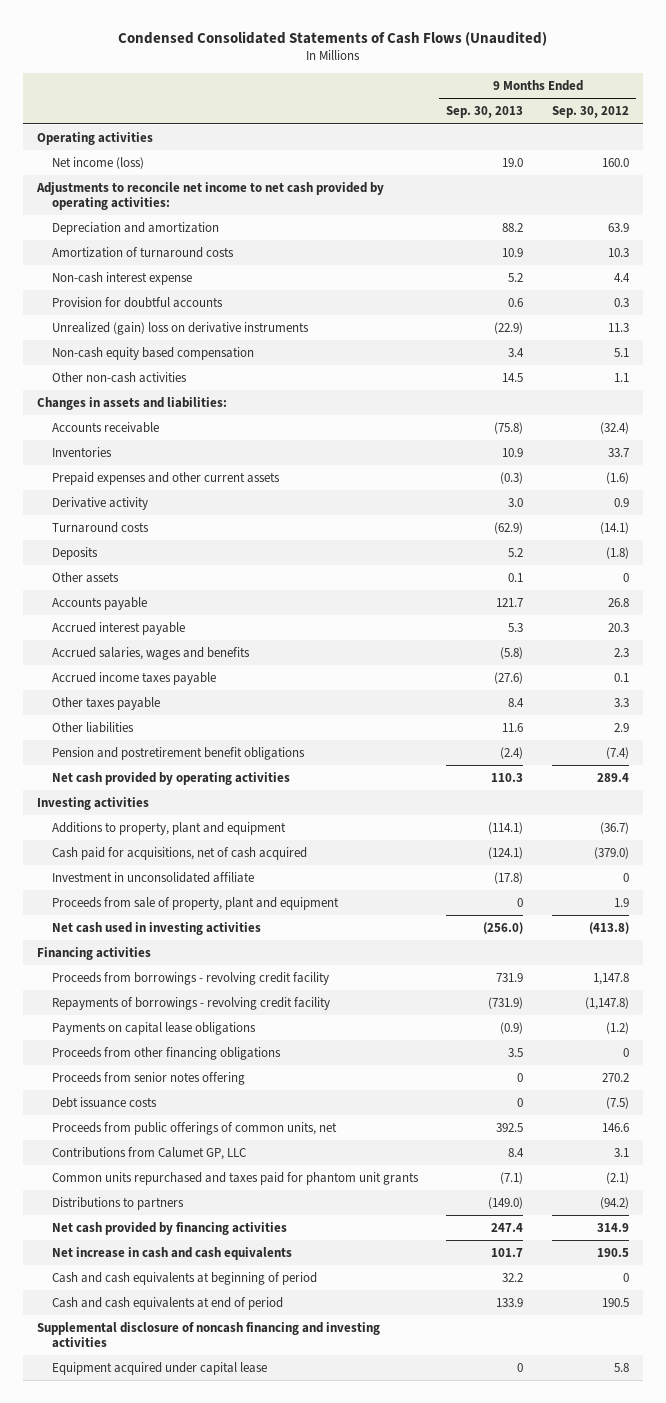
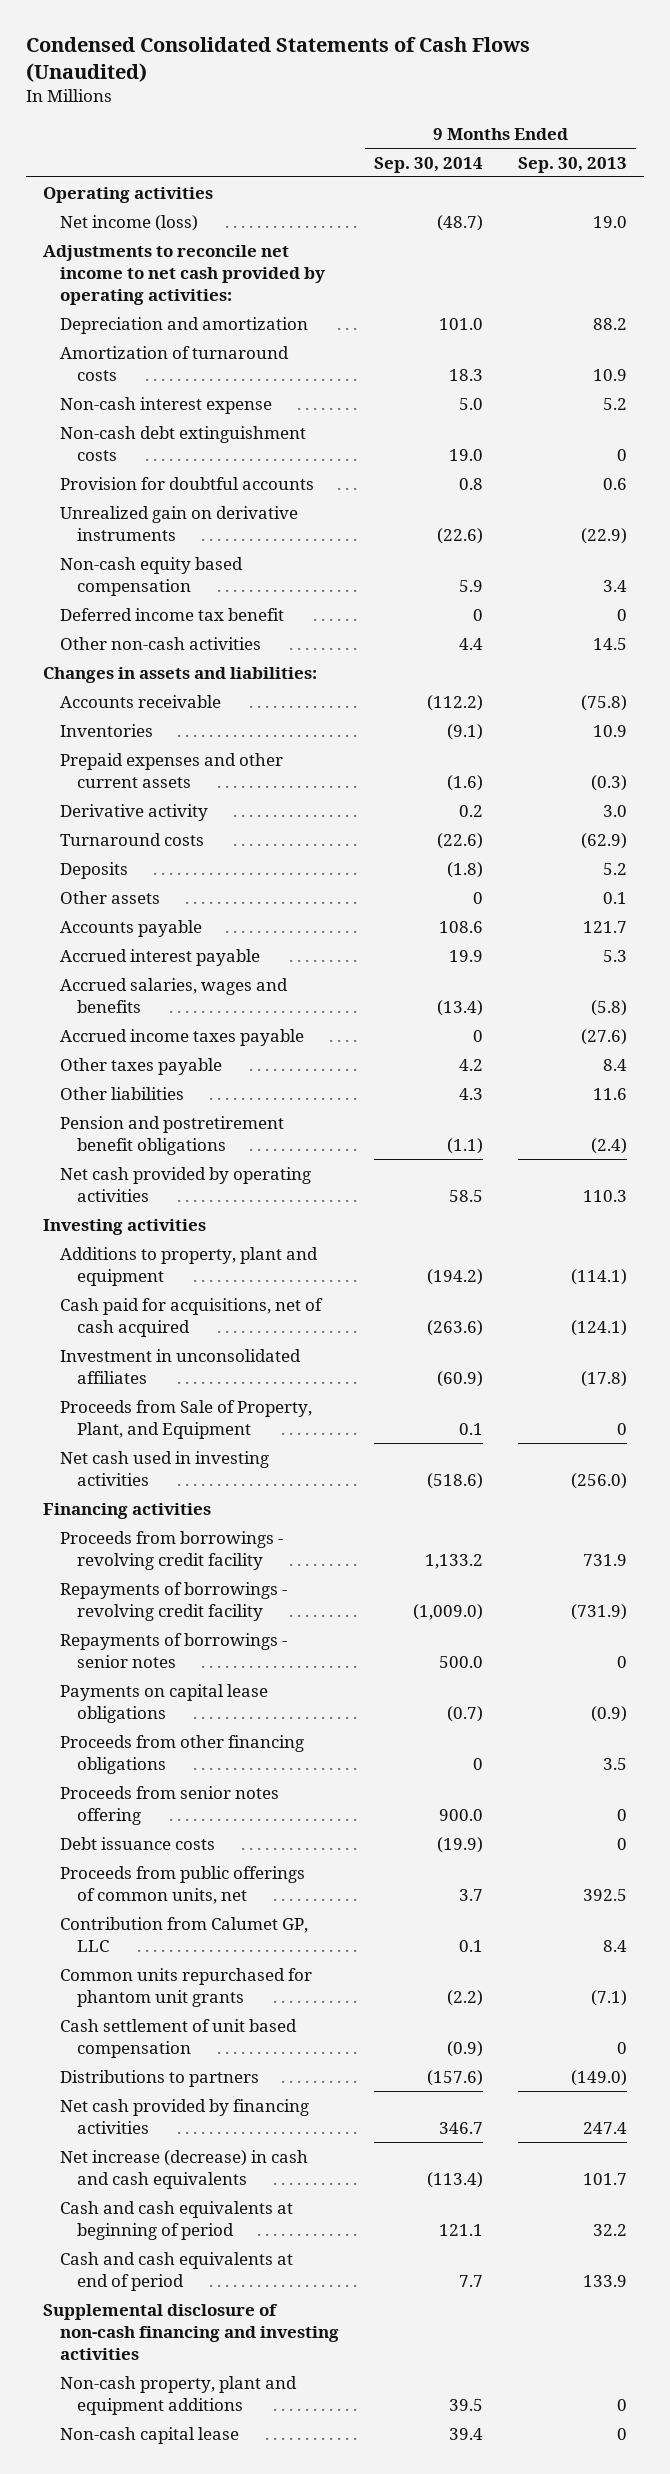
[551,106,629,119] Sep. 30, 2012 -> none
none -> [374,156,484,173] Sep. 30, 2014
none -> [60,425,307,461] Non-cash debt extinguishment costs
[51,321,309,335] Unrealized (gain) loss on derivative instruments -> [60,505,299,541] Unrealized gain on derivative instruments
none -> [60,607,285,621] Deferred income tax benefit
[51,871,254,883] Investment in unconsolidated affiliate -> [60,1348,302,1384] Investment in unconsolidated affiliates
[51,896,339,910] Proceeds from sale of property, plant and equipment -> [60,1399,313,1439] Proceeds from Sale of Property, Plant, and Equipment
none -> [60,1632,288,1668] Repayments of borrowings - senior notes
[51,1146,246,1160] Contributions from Calumet GP, LLC -> [60,1916,309,1952] Contribution from Calumet GP, LLC
[51,1171,419,1185] Common units repurchased and taxes paid for phantom unit grants -> [60,1967,313,2007] Common units repurchased for phantom unit grants
none -> [60,2018,298,2058] Cash settlement of unit based compensation
[51,1246,292,1260] Net increase in cash and cash equivalents -> [60,2149,309,2189] Net increase (decrease) in cash and cash equivalents
[36,1321,380,1348] Supplemental disclosure of noncash financing and investing activities -> [43,2303,340,2360] Supplemental disclosure of non-cash financing and investing activities
[51,1361,267,1375] Equipment acquired under capital lease -> [60,2375,298,2415] Non-cash property, plant and equipment additions
none -> [60,2426,240,2444] Non-cash capital lease

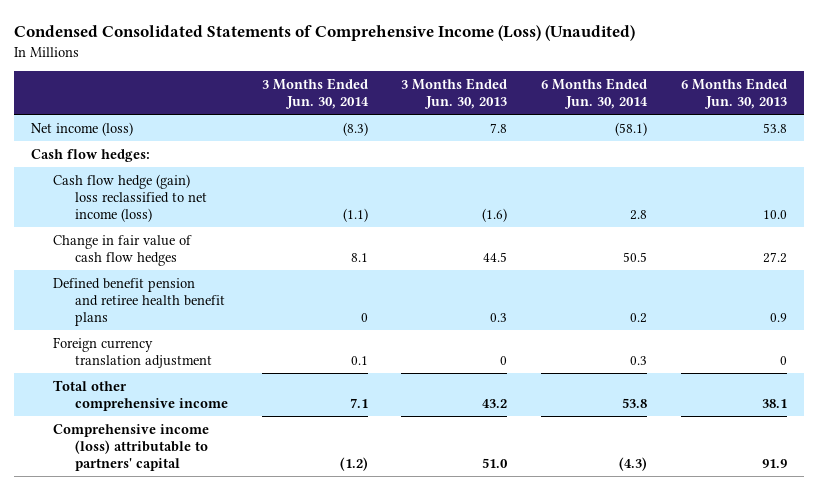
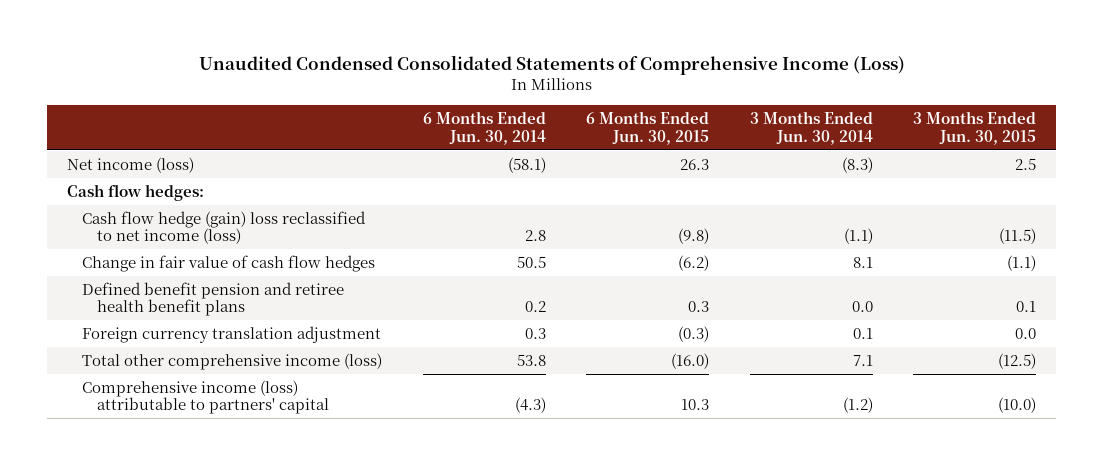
[13,24,635,41] Condensed Consolidated Statements of Comprehensive Income (Loss) (Unaudited) -> [198,55,905,76] Unaudited Condensed Consolidated Statements of Comprehensive Income (Loss)
[401,78,508,110] 3 Months Ended Jun. 30, 2013 -> none
[681,78,788,110] 6 Months Ended Jun. 30, 2013 -> none
none -> [586,111,710,145] 6 Months Ended Jun. 30, 2015
none -> [913,111,1037,145] 3 Months Ended Jun. 30, 2015
[360,312,368,322] 0 -> [851,301,873,313] 0.0
[52,379,228,411] Total other comprehensive income -> [82,352,383,370] Total other comprehensive income (loss)

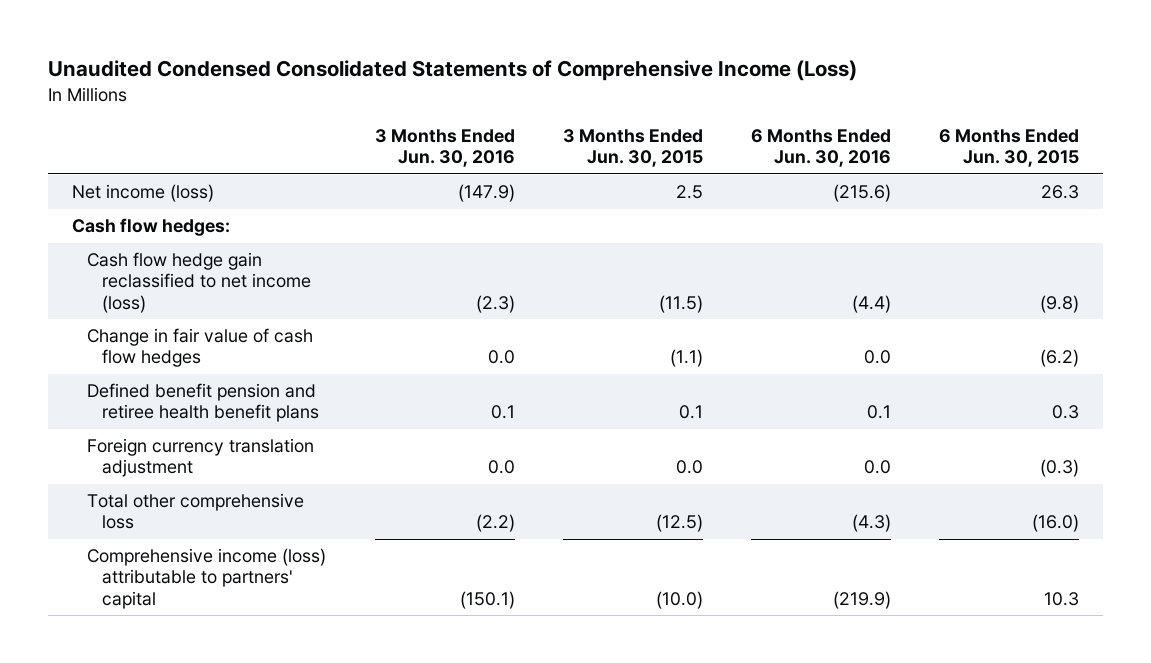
[422,111,546,145] 6 Months Ended Jun. 30, 2014 -> none
[749,111,873,145] 3 Months Ended Jun. 30, 2014 -> none
none -> [374,128,515,168] 3 Months Ended Jun. 30, 2016
none -> [750,128,891,168] 6 Months Ended Jun. 30, 2016
[82,210,367,245] Cash flow hedge (gain) loss reclassified to net income (loss) -> [87,252,312,313] Cash flow hedge gain reclassified to net income (loss)
[82,352,383,370] Total other comprehensive income (loss) -> [87,493,305,530] Total other comprehensive loss

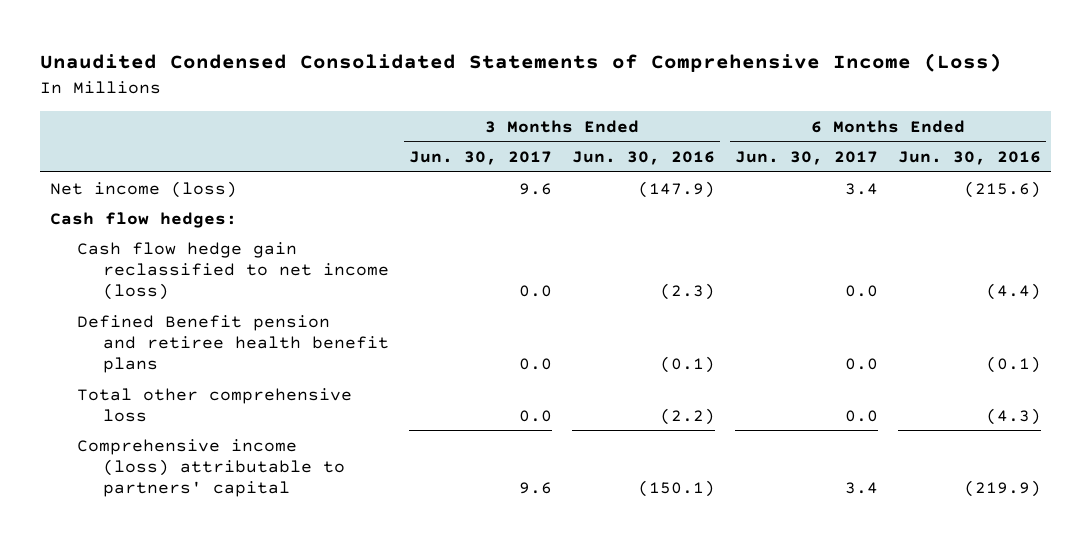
[562,128,703,168] 3 Months Ended Jun. 30, 2015 -> none
[939,128,1080,168] 6 Months Ended Jun. 30, 2015 -> none
none -> [409,150,553,165] Jun. 30, 2017
none -> [734,150,878,165] Jun. 30, 2017
[87,328,314,368] Change in fair value of cash flow hedges -> none
[87,438,315,478] Foreign currency translation adjustment -> none
[87,383,320,423] Defined benefit pension and retiree health benefit plans -> [76,314,390,373] Defined Benefit pension and retiree health benefit plans
[490,405,515,420] 0.1 -> [660,355,716,373] (0.1)
[866,405,891,420] 0.1 -> [985,355,1041,373] (0.1)

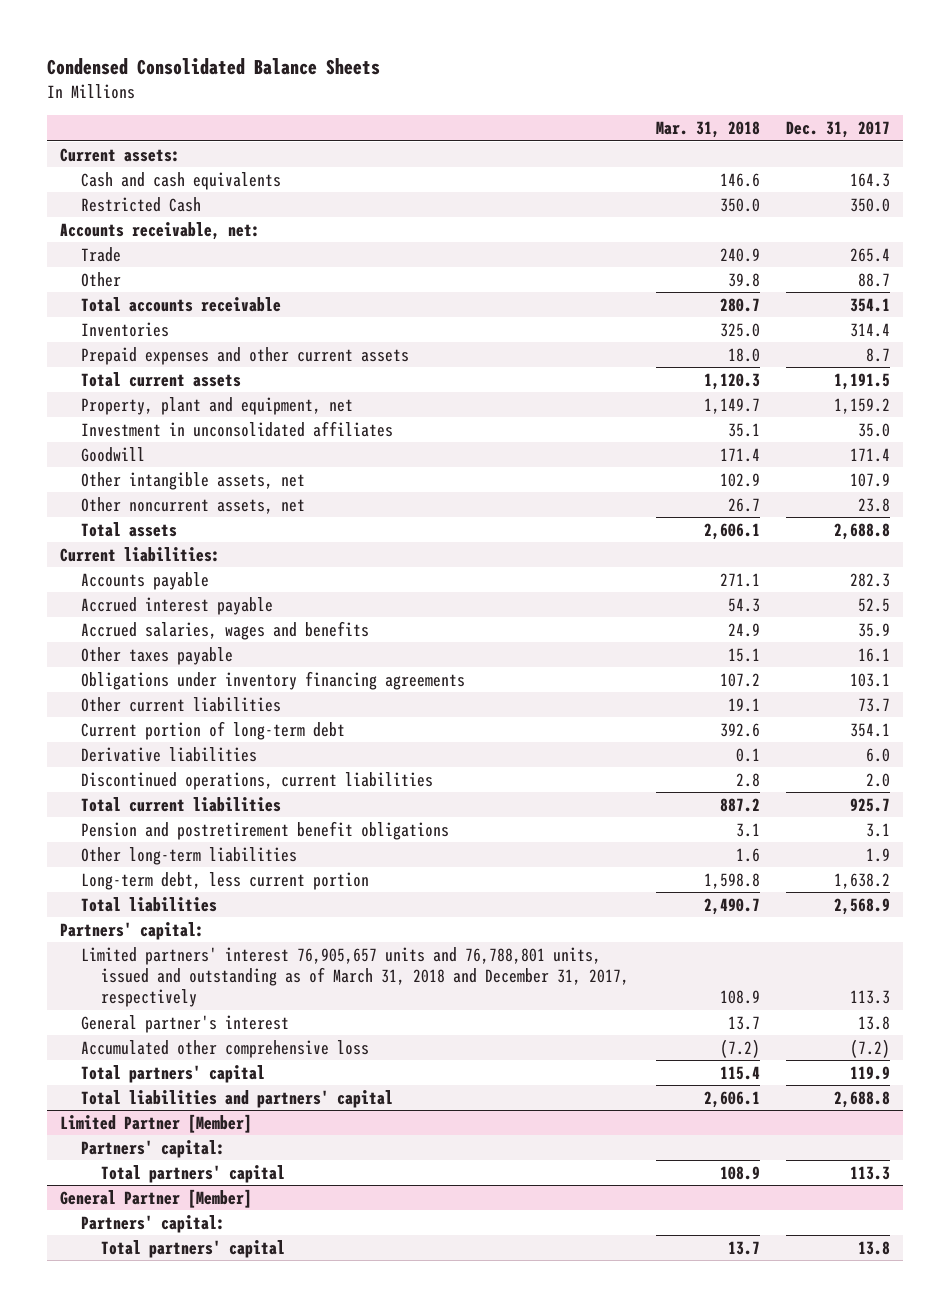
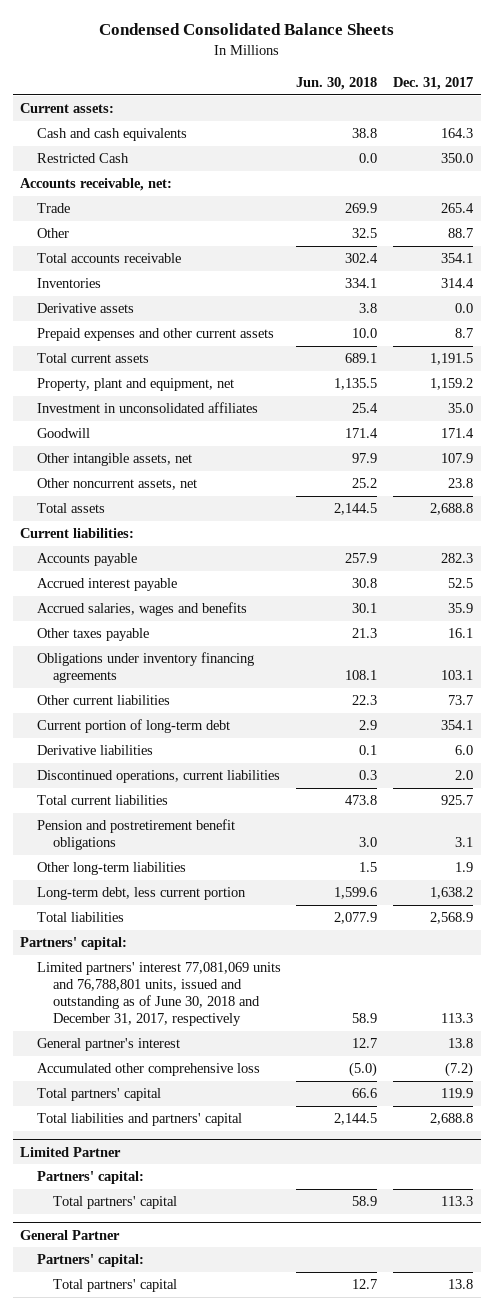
[655,121,760,139] Mar. 31, 2018 -> none
none -> [296,77,378,91] Jun. 30, 2018
none -> [36,303,134,314] Derivative assets
[80,946,630,1008] Limited partners' interest 76,905,657 units and 76,788,801 units, issued and outstanding as of March 31, 2018 and December 31, 2017, respectively -> [36,962,281,1027] Limited partners' interest 77,081,069 units and 76,788,801 units, issued and outstanding as of June 30, 2018 and December 31, 2017, respectively
[59,1113,252,1133] Limited Partner [Member] -> [20,1146,122,1157] Limited Partner
[59,1188,252,1208] General Partner [Member] -> [20,1229,121,1240] General Partner

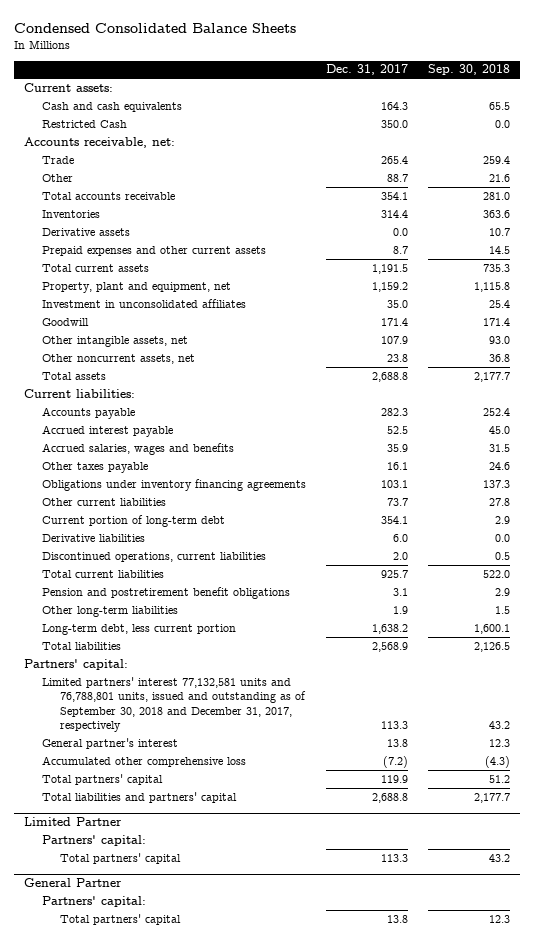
[296,77,378,91] Jun. 30, 2018 -> none
none -> [427,64,510,76] Sep. 30, 2018
[36,962,281,1027] Limited partners' interest 77,081,069 units and 76,788,801 units, issued and outstanding as of June 30, 2018 and December 31, 2017, respectively -> [42,676,306,733] Limited partners' interest 77,132,581 units and 76,788,801 units, issued and outstanding as of September 30, 2018 and December 31, 2017, respectively

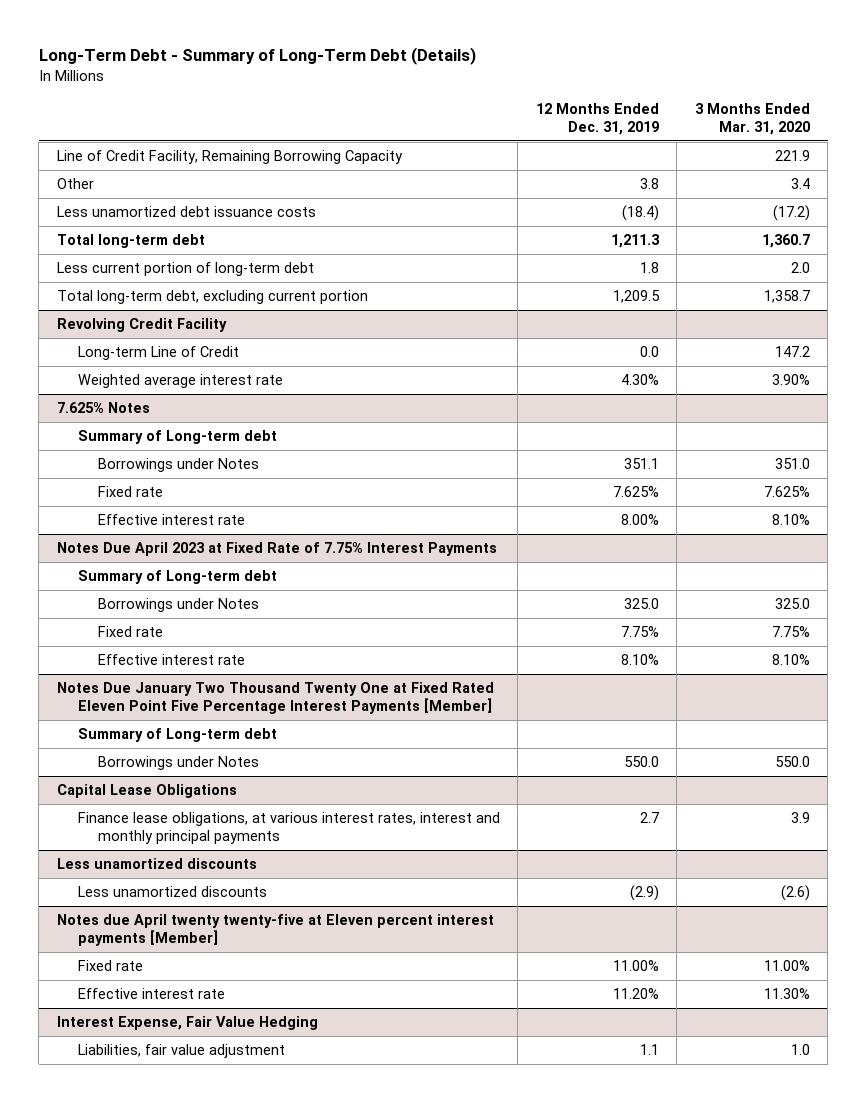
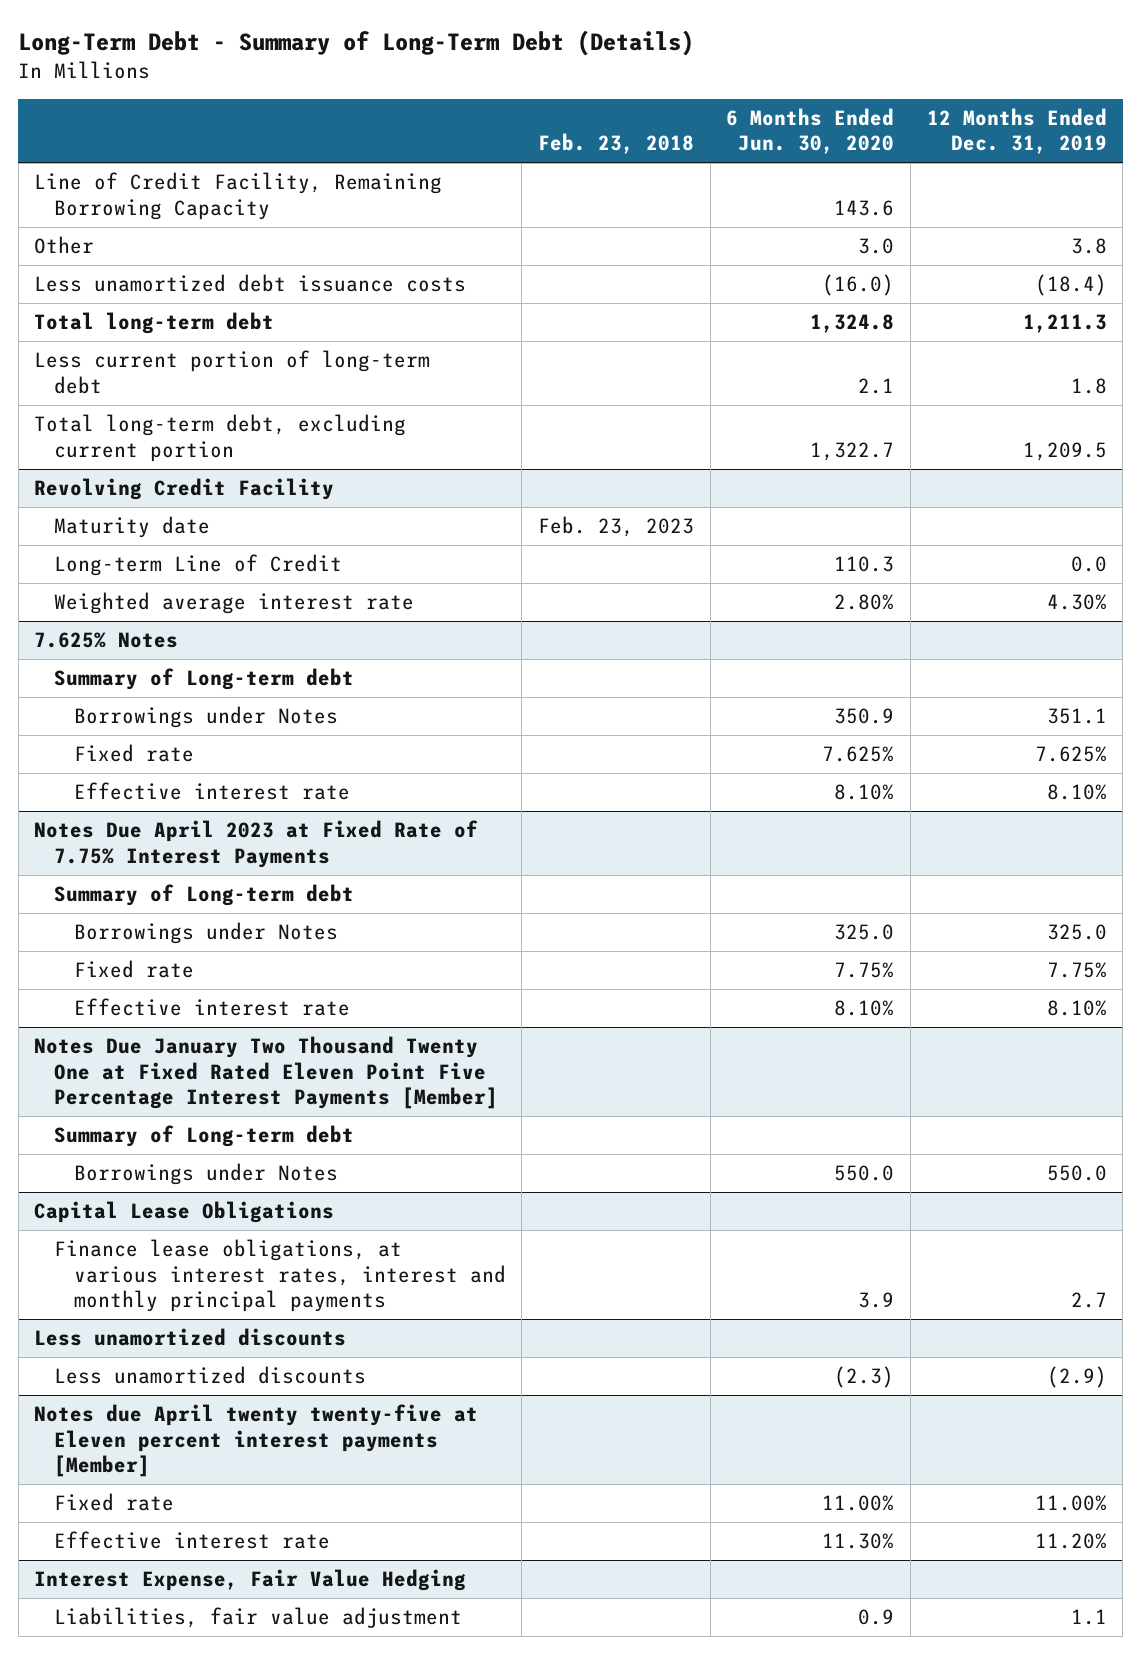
[694,103,810,136] 3 Months Ended Mar. 31, 2020 -> none
none -> [537,133,694,155] Feb. 23, 2018
none -> [726,108,895,155] 6 Months Ended Jun. 30, 2020
none -> [53,516,210,539] Maturity date
[620,514,659,526] 8.00% -> [1046,784,1107,801] 8.10%

